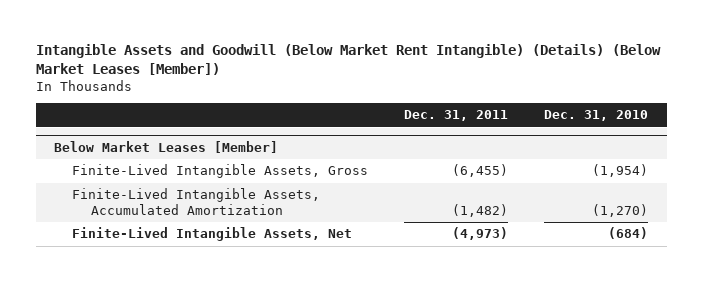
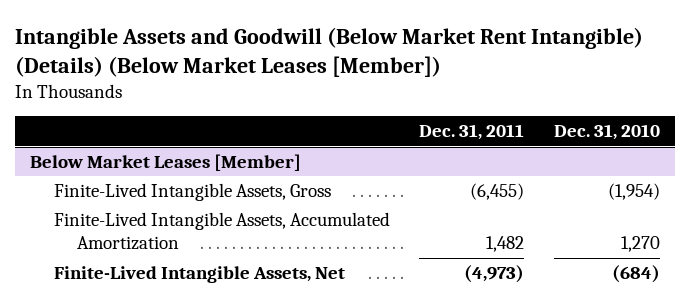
[452,203,509,217] (1,482) -> [486,236,525,253] 1,482
[592,203,649,217] (1,270) -> [620,236,660,253] 1,270

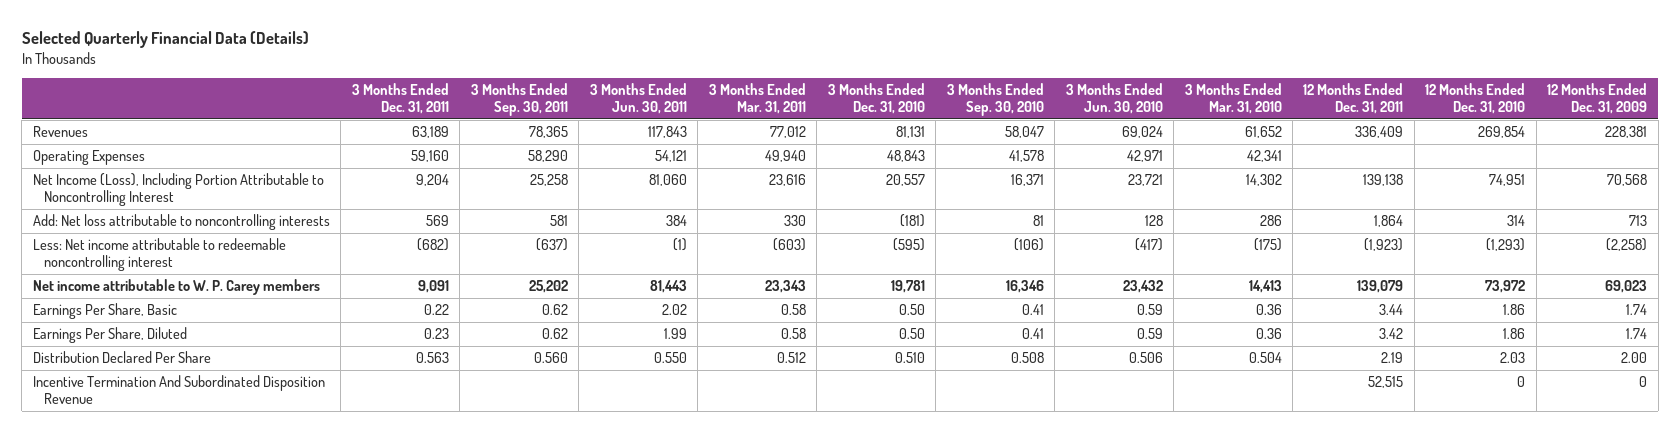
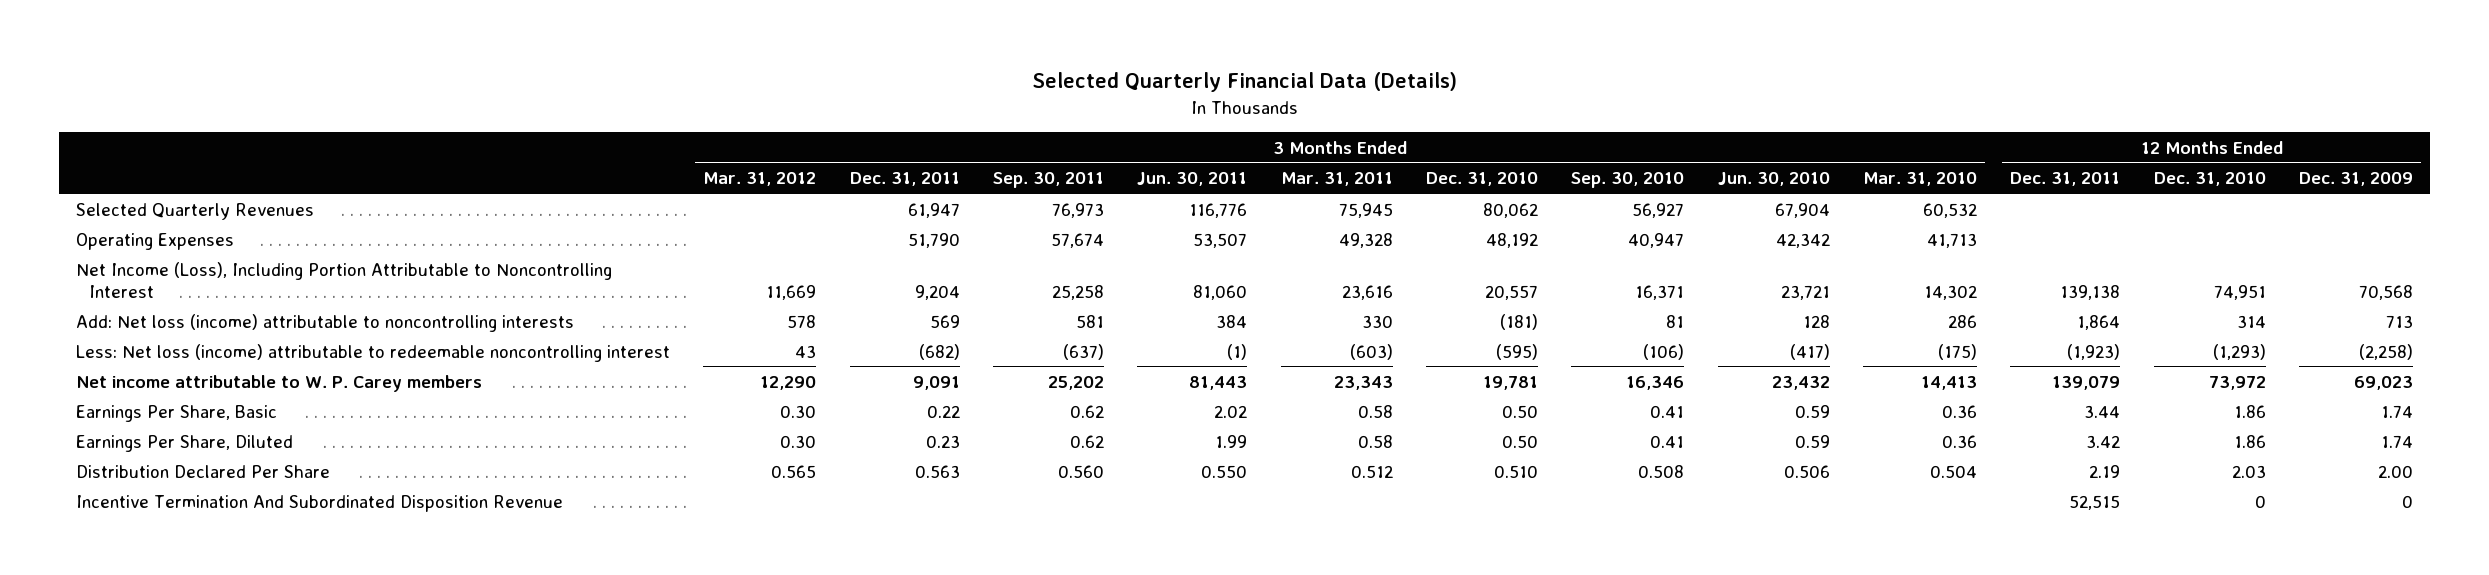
none -> [703,172,817,187] Mar. 31, 2012
[32,126,88,138] Revenues -> none
none -> [76,202,315,220] Selected Quarterly Revenues
[410,150,449,163] 59,160 -> [907,232,960,248] 51,790
[527,150,568,163] 58,290 -> [1051,232,1105,248] 57,674
[654,150,687,163] 54,121 -> [1193,232,1248,248] 53,507
[764,150,806,163] 49,940 -> [1338,232,1393,248] 49,328
[886,150,925,163] 48,843 -> [1486,232,1539,248] 48,192
[1008,150,1044,163] 41,578 -> [1628,232,1685,248] 40,947
[1126,150,1163,163] 42,971 -> [1775,232,1830,248] 42,342
[1246,150,1282,163] 42,341 -> [1926,232,1977,248] 41,713
[32,214,330,231] Add: Net loss attributable to noncontrolling interests -> [76,313,575,332] Add: Net loss (income) attributable to noncontrolling interests
[32,238,286,272] Less: Net income attributable to redeemable noncontrolling interest -> [76,343,671,362] Less: Net loss (income) attributable to redeemable noncontrolling interest

